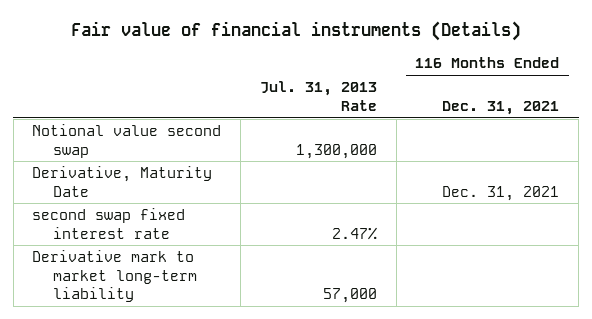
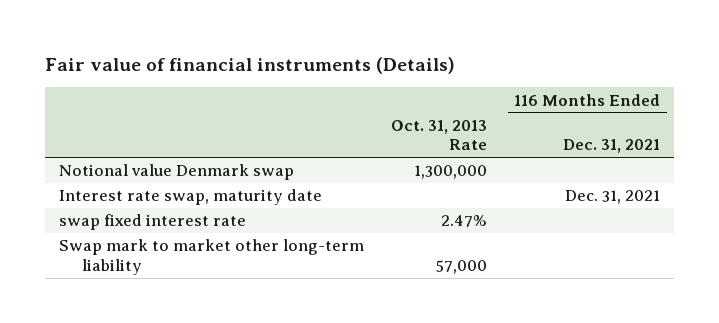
[259,81,377,111] Jul. 31, 2013 Rate -> none
none -> [391,120,488,151] Oct. 31, 2013 Rate
[32,124,222,158] Notional value second swap -> [58,164,294,181] Notional value Denmark swap
[32,166,213,197] Derivative, Maturity Date -> [58,189,322,206] Interest rate swap, maturity date
[32,208,186,239] second swap fixed interest rate -> [58,214,246,231] swap fixed interest rate
[32,250,197,303] Derivative mark to market long-term liability -> [58,239,364,275] Swap mark to market other long-term liability

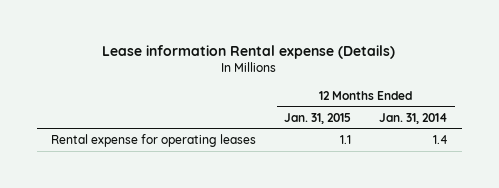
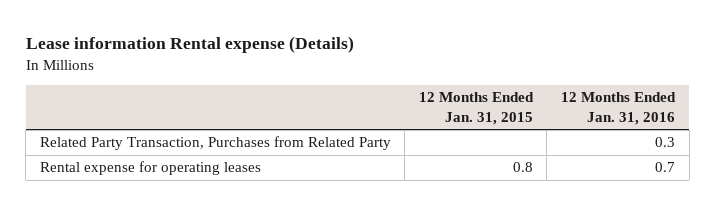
[378,112,448,124] Jan. 31, 2014 -> none
none -> [561,92,677,125] 12 Months Ended Jan. 31, 2016
none -> [39,136,391,151] Related Party Transaction, Purchases from Related Party
[339,135,351,145] 1.1 -> [512,162,533,173] 0.8

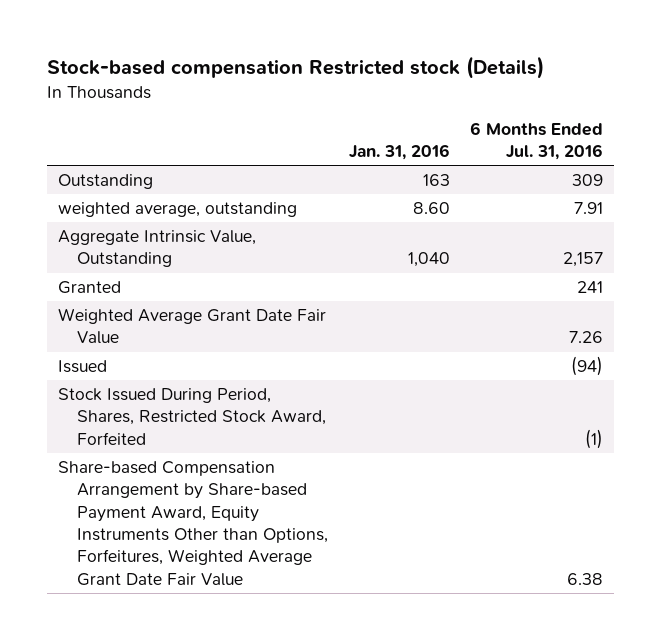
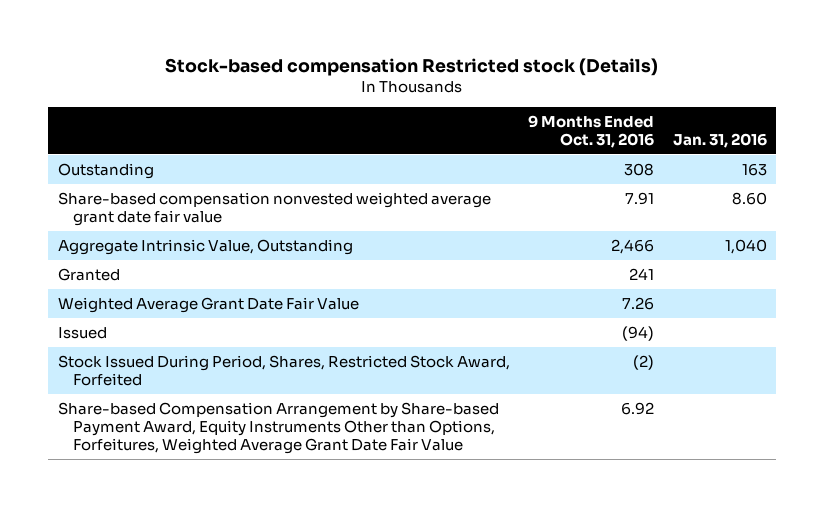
[470,121,604,161] 6 Months Ended Jul. 31, 2016 -> none
none -> [528,115,655,149] 9 Months Ended Oct. 31, 2016
[57,201,297,217] weighted average, outstanding -> none
none -> [57,191,491,226] Share-based compensation nonvested weighted average grant date fair value

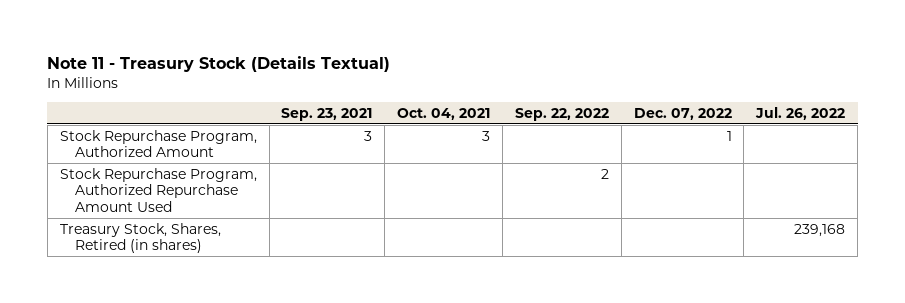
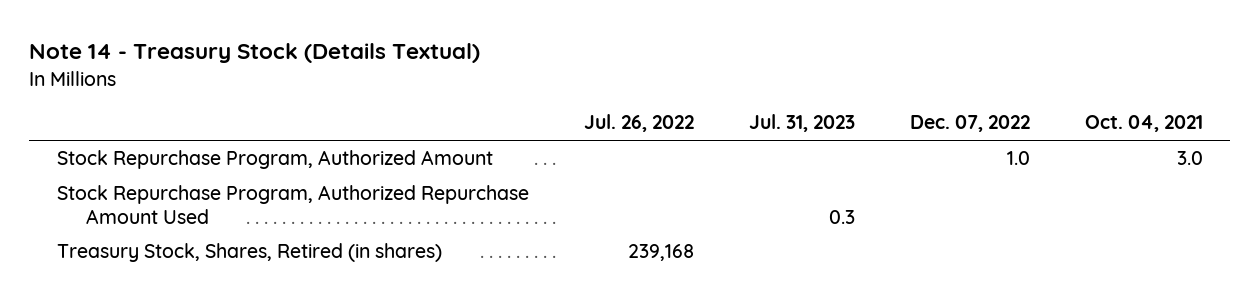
[47,56,391,73] Note 11 - Treasury Stock (Details Textual) -> [29,43,481,64] Note 14 - Treasury Stock (Details Textual)
[281,107,373,121] Sep. 23, 2021 -> none
[514,107,609,121] Sep. 22, 2022 -> none
none -> [748,114,855,133] Jul. 31, 2023
[482,130,491,141] 3 -> [1176,151,1203,166] 3.0
[726,130,732,141] 1 -> [1006,151,1030,166] 1.0

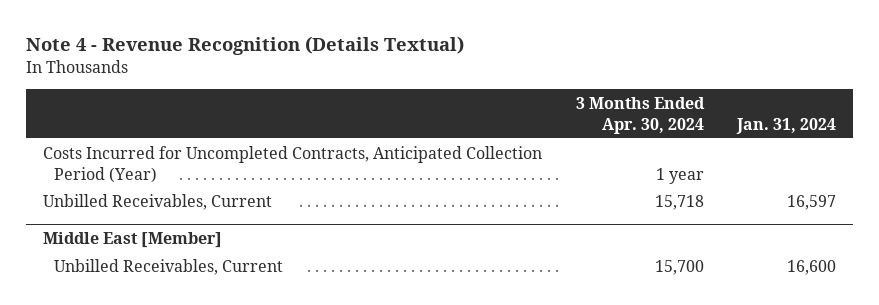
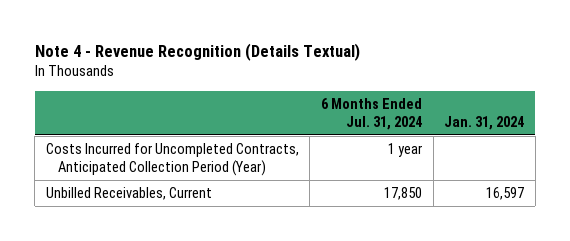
[575,96,705,134] 3 Months Ended Apr. 30, 2024 -> none
none -> [320,97,422,131] 6 Months Ended Jul. 31, 2024
[42,232,222,249] Middle East [Member] -> none
[54,258,284,275] Unbilled Receivables, Current -> none

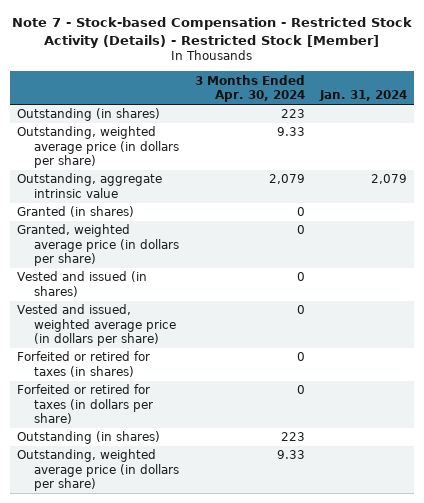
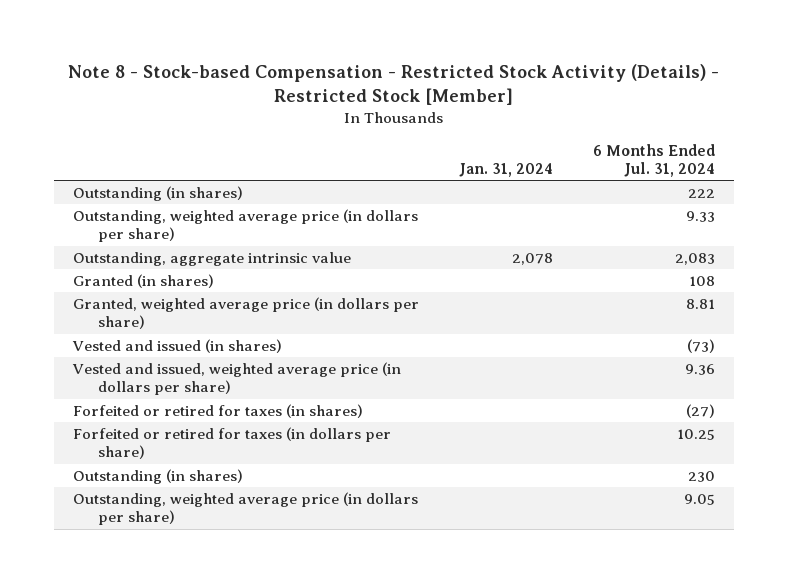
[11,17,412,48] Note 7 - Stock-based Compensation - Restricted Stock Activity (Details) - Restricted Stock [Member] -> [68,63,720,105] Note 8 - Stock-based Compensation - Restricted Stock Activity (Details) - Restricted Stock [Member]
[194,74,305,103] 3 Months Ended Apr. 30, 2024 -> none
none -> [592,143,715,177] 6 Months Ended Jul. 31, 2024
[370,174,407,185] 2,079 -> [512,253,554,266] 2,078

